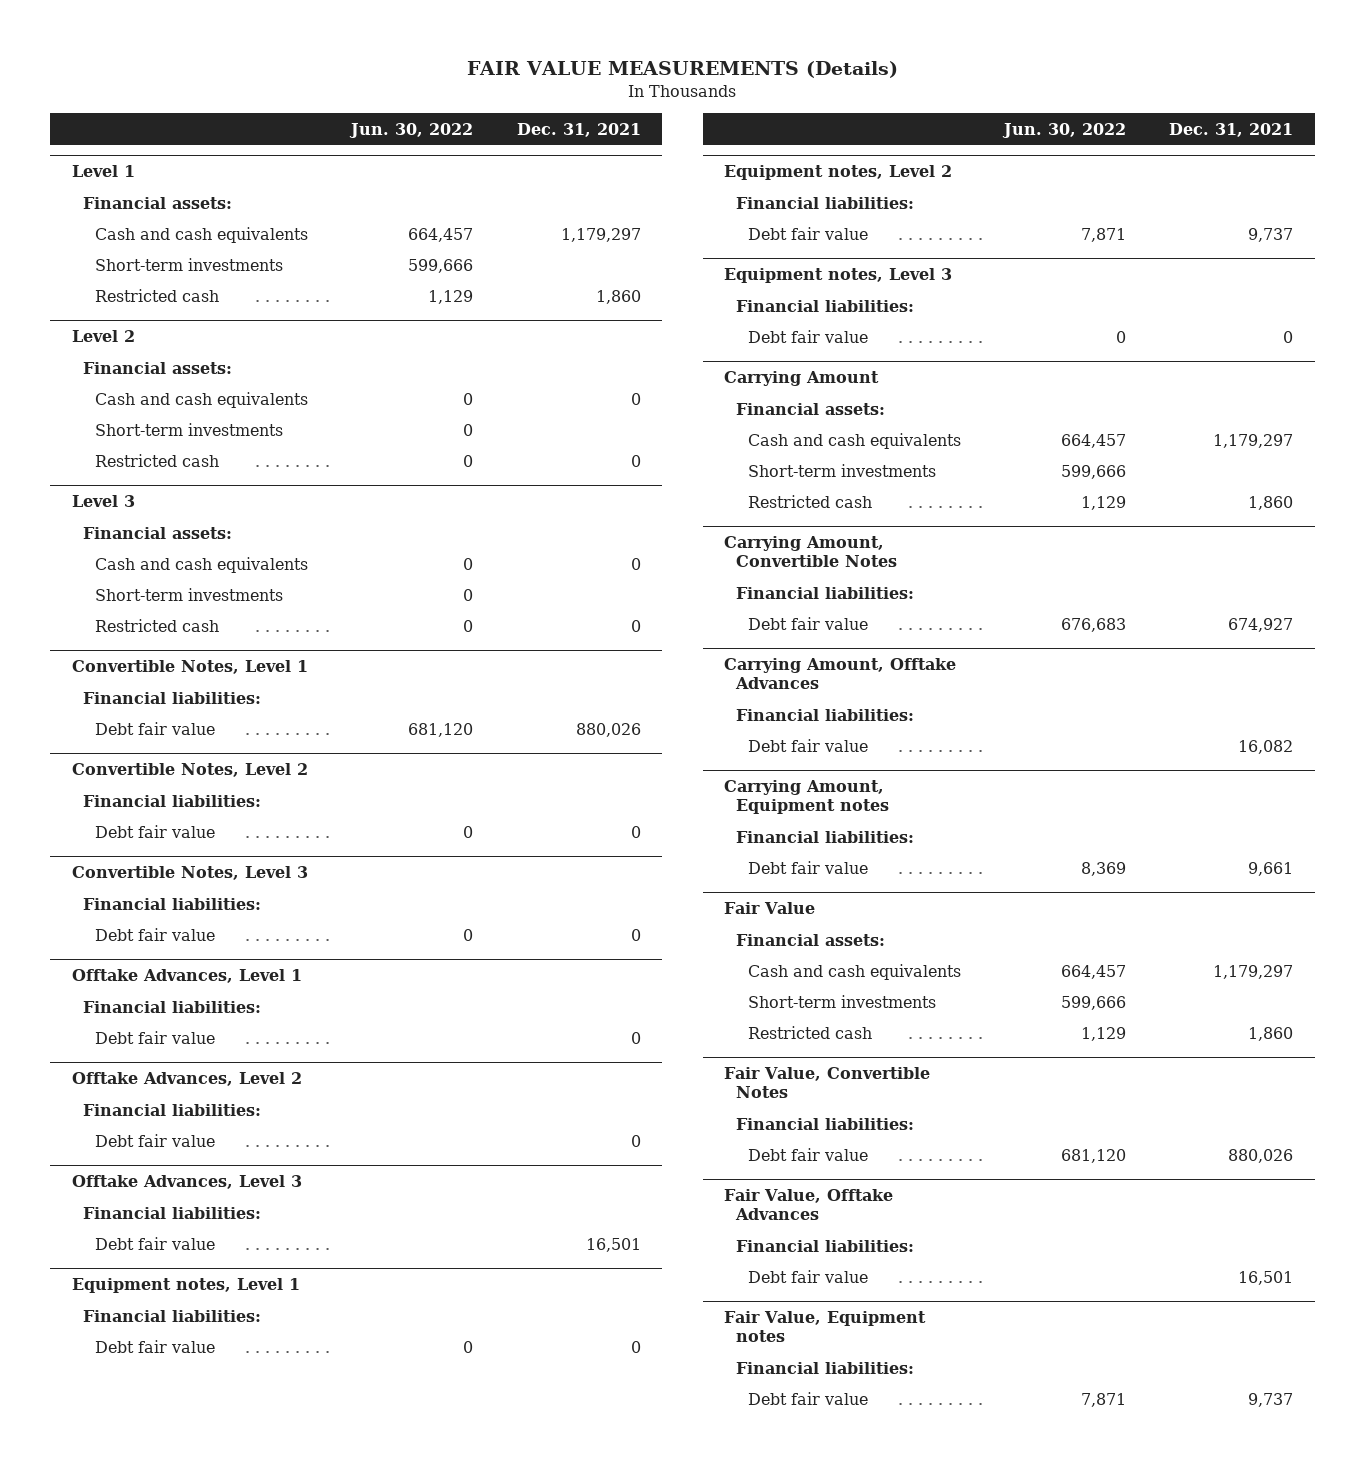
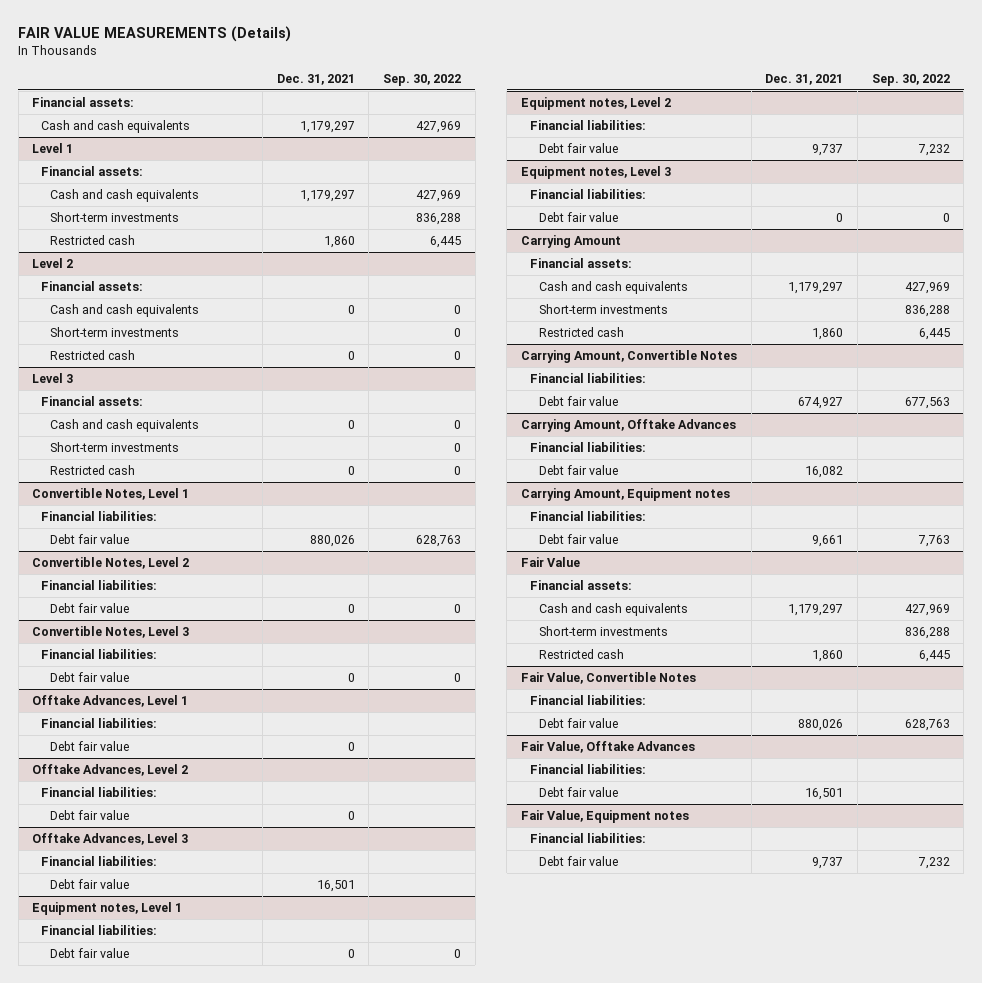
[349,122,474,138] Jun. 30, 2022 -> none
none -> [383,74,462,87] Sep. 30, 2022
none -> [32,96,135,107] Financial assets:
none -> [41,119,191,133] Cash and cash equivalents

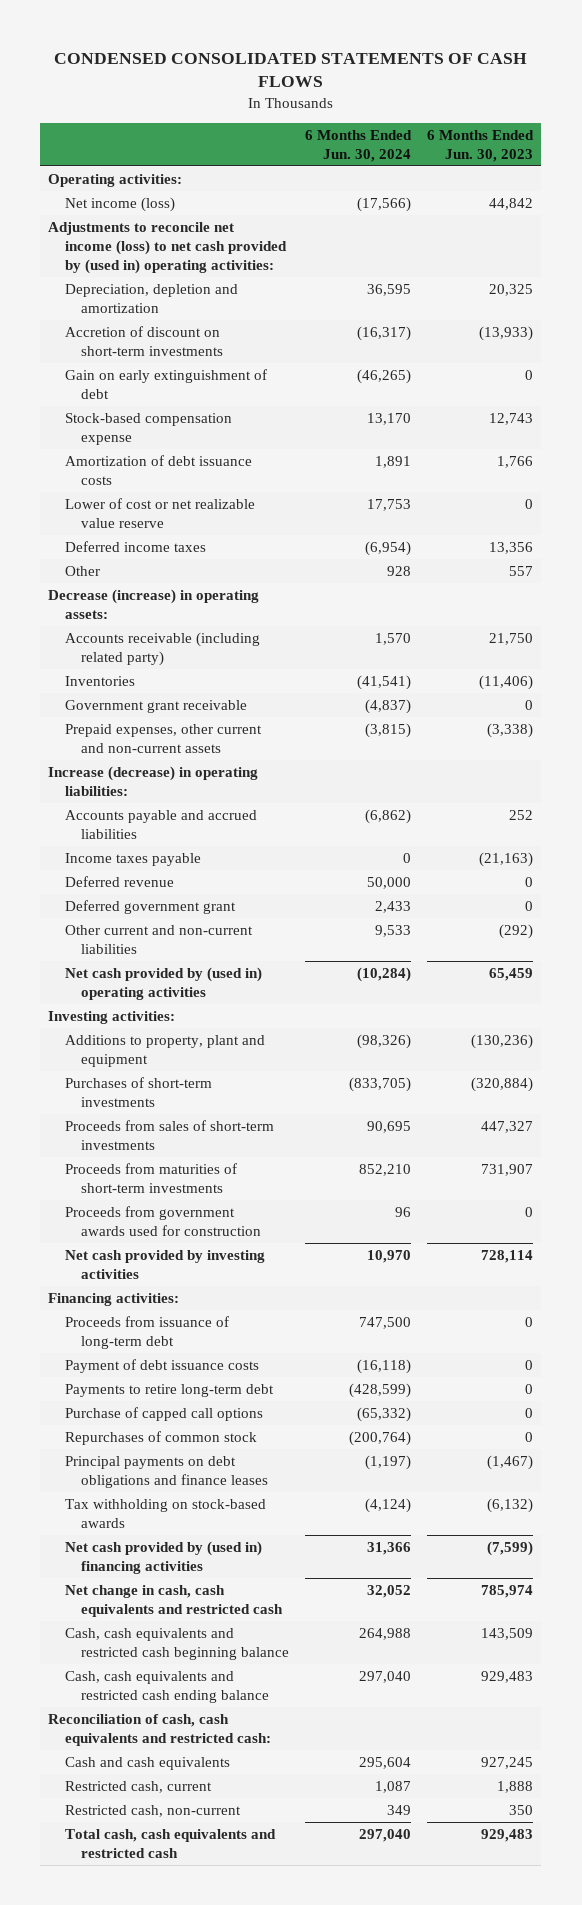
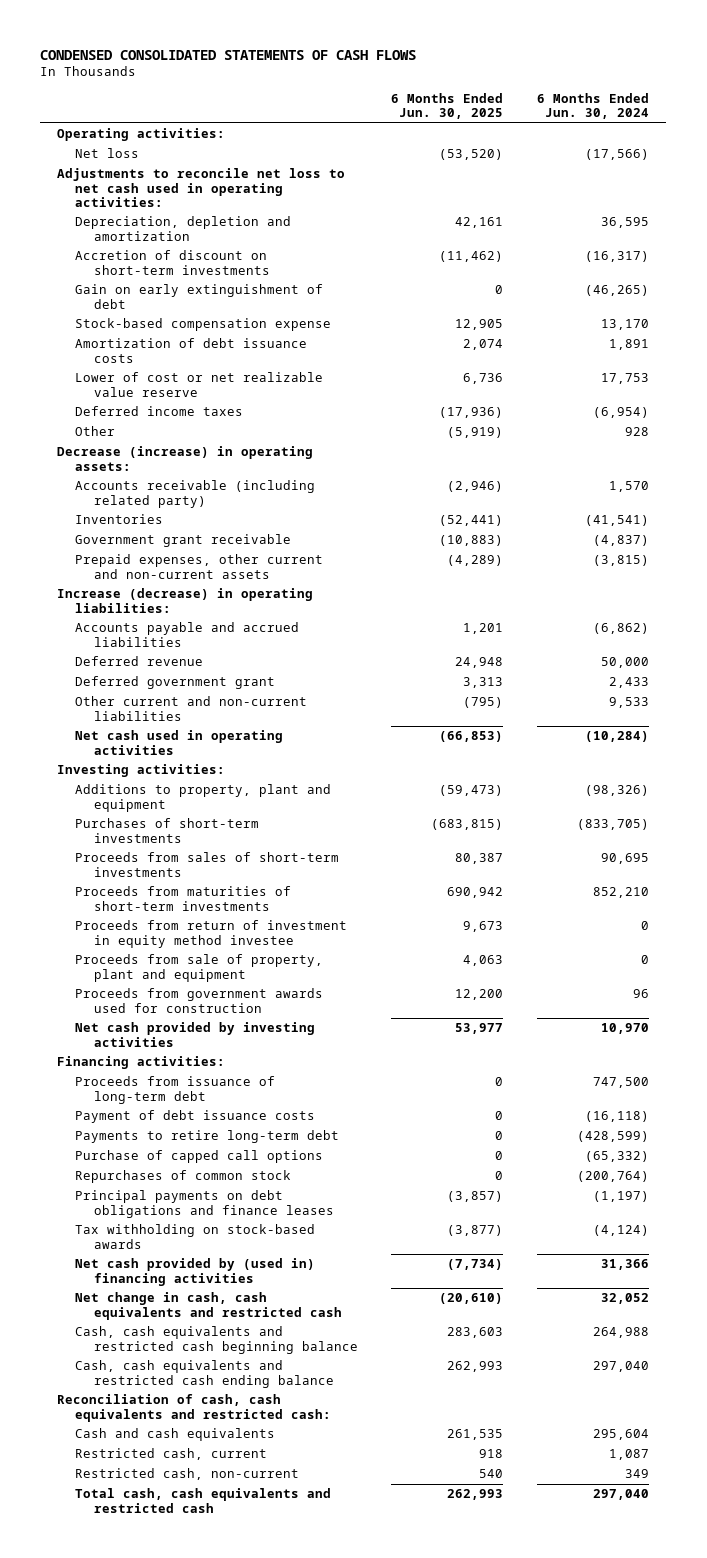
[427,129,535,162] 6 Months Ended Jun. 30, 2023 -> none
none -> [391,92,504,120] 6 Months Ended Jun. 30, 2025
[64,196,175,212] Net income (loss) -> [75,148,140,159] Net loss
[48,221,287,275] Adjustments to reconcile net income (loss) to net cash provided by (used in) operating activities: -> [57,168,346,207] Adjustments to reconcile net loss to net cash used in operating activities:
[64,852,201,866] Income taxes payable -> none
[64,966,262,1000] Net cash provided by (used in) operating activities -> [75,730,284,755] Net cash used in operating activities
none -> [75,920,348,948] Proceeds from return of investment in equity method investee
none -> [75,954,324,982] Proceeds from sale of property, plant and equipment

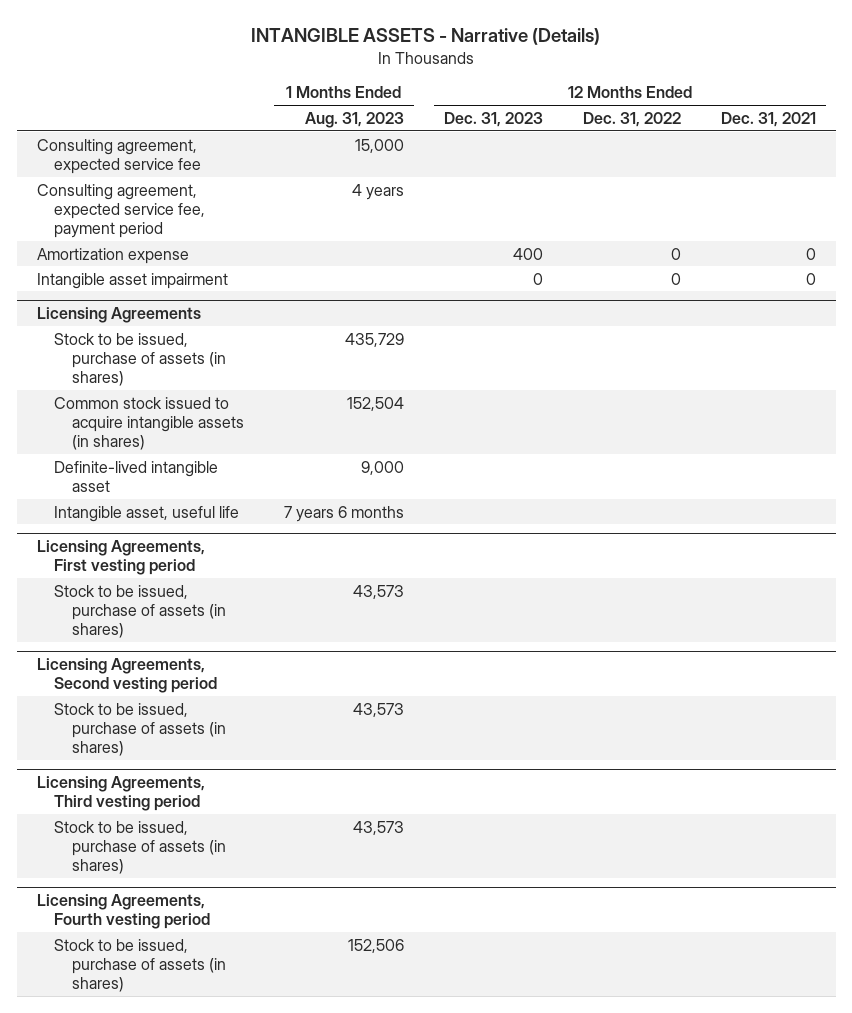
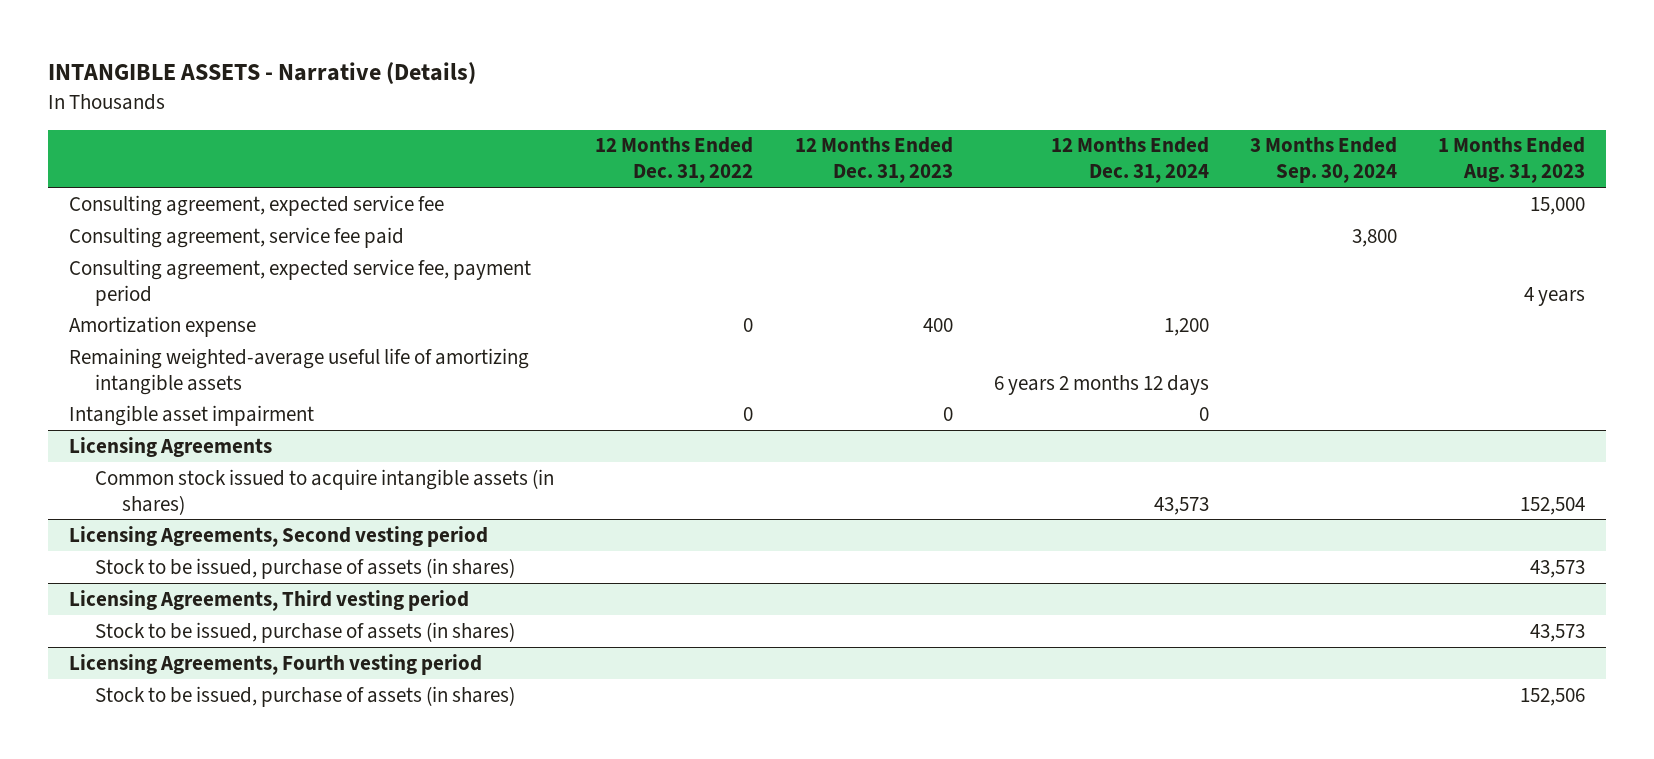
[720,111,816,127] Dec. 31, 2021 -> none
none -> [1050,137,1209,184] 12 Months Ended Dec. 31, 2024
none -> [1250,137,1398,184] 3 Months Ended Sep. 30, 2024
none -> [68,226,404,248] Consulting agreement, service fee paid
none -> [68,347,529,395] Remaining weighted-average useful life of amortizing intangible assets
[54,332,227,387] Stock to be issued, purchase of assets (in shares) -> none
[54,460,219,492] Definite-lived intangible asset -> none
[54,505,240,522] Intangible asset, useful life -> none
[36,540,205,576] Licensing Agreements, First vesting period -> none
[54,584,227,639] Stock to be issued, purchase of assets (in shares) -> none

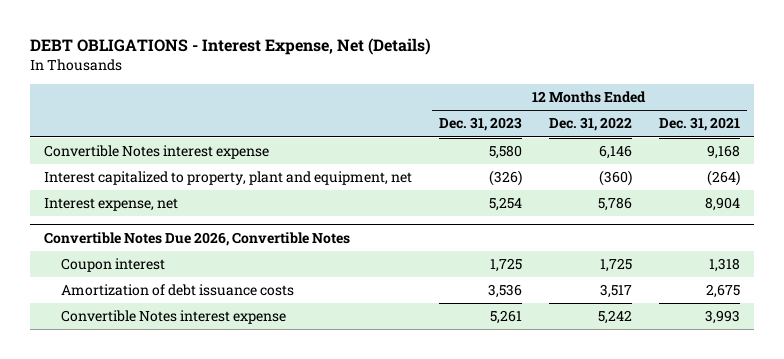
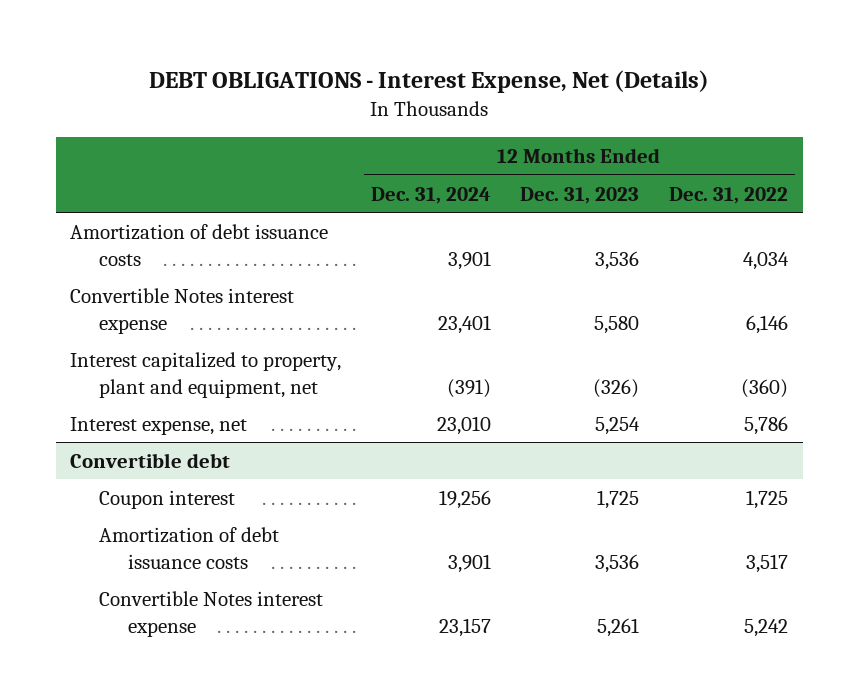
[658,117,740,132] Dec. 31, 2021 -> none
none -> [370,186,491,204] Dec. 31, 2024
none -> [70,223,329,266] Amortization of debt issuance costs
[43,232,350,247] Convertible Notes Due 2026, Convertible Notes -> none
none -> [70,452,231,468] Convertible debt

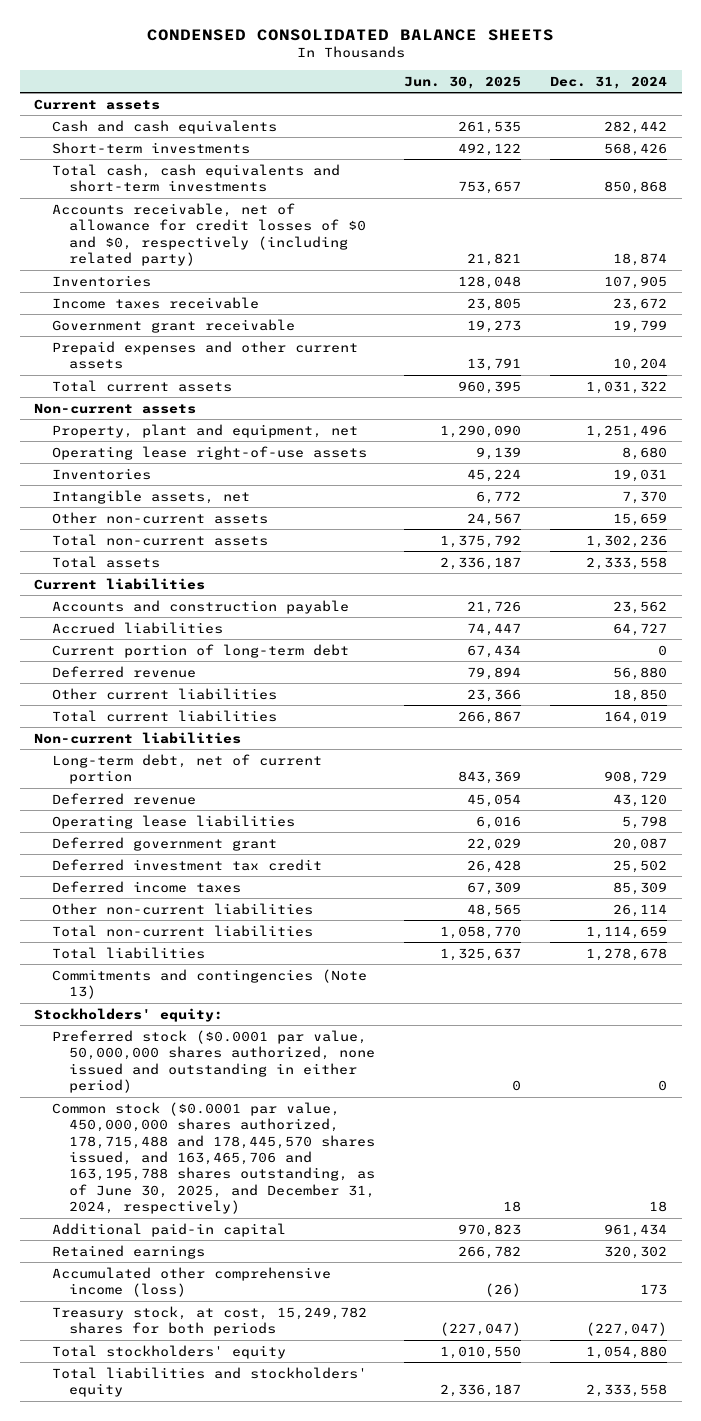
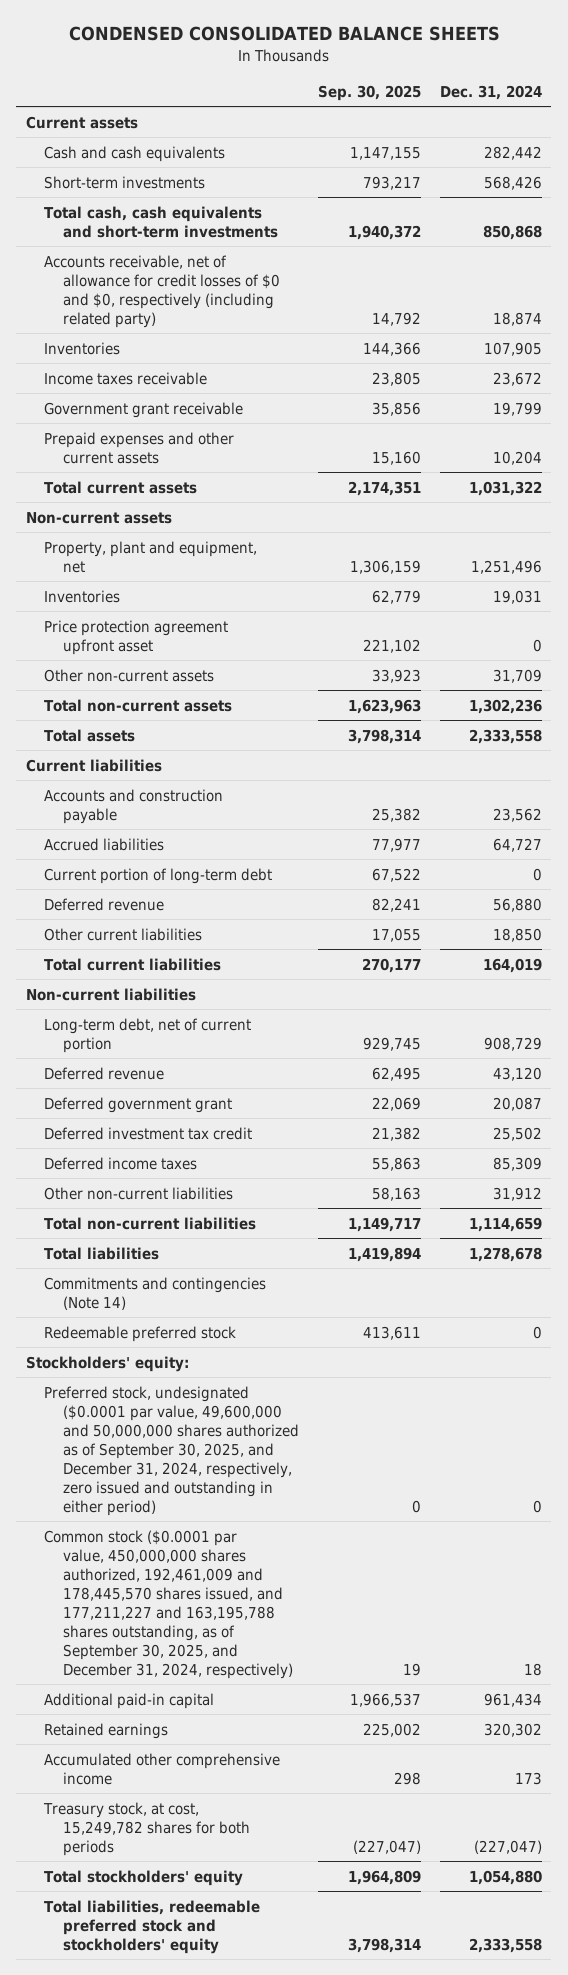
[404,75,522,89] Jun. 30, 2025 -> none
none -> [317,84,421,101] Sep. 30, 2025
[51,445,367,460] Operating lease right-of-use assets -> none
[51,489,250,504] Intangible assets, net -> none
none -> [44,619,229,655] Price protection agreement upfront asset
[613,512,668,526] 15,659 -> [492,668,542,683] 31,709
[51,814,295,829] Operating lease liabilities -> none
[613,903,668,917] 26,114 -> [492,1186,542,1201] 31,912
[51,968,367,1000] Commitments and contingencies (Note 13) -> [44,1276,267,1310] Commitments and contingencies (Note 14)
none -> [44,1325,237,1342] Redeemable preferred stock
[51,1029,376,1093] Preferred stock ($0.0001 par value, 50,000,000 shares authorized, none issued and outstanding in either period) -> [44,1385,299,1516] Preferred stock, undesignated ($0.0001 par value, 49,600,000 and 50,000,000 shares authorized as of September 30, 2025, and December 31, 2024, respectively, zero issued and outstanding in either period)
[51,1101,376,1215] Common stock ($0.0001 par value, 450,000,000 shares authorized, 178,715,488 and 178,445,570 shares issued, and 163,465,706 and 163,195,788 shares outstanding, as of June 30, 2025, and December 31, 2024, respectively) -> [44,1529,293,1679] Common stock ($0.0001 par value, 450,000,000 shares authorized, 192,461,009 and 178,445,570 shares issued, and 177,211,227 and 163,195,788 shares outstanding, as of September 30, 2025, and December 31, 2024, respectively)
[51,1266,331,1298] Accumulated other comprehensive income (loss) -> [44,1752,281,1785] Accumulated other comprehensive income
[51,1366,367,1398] Total liabilities and stockholders' equity -> [44,1899,261,1954] Total liabilities, redeemable preferred stock and stockholders' equity

